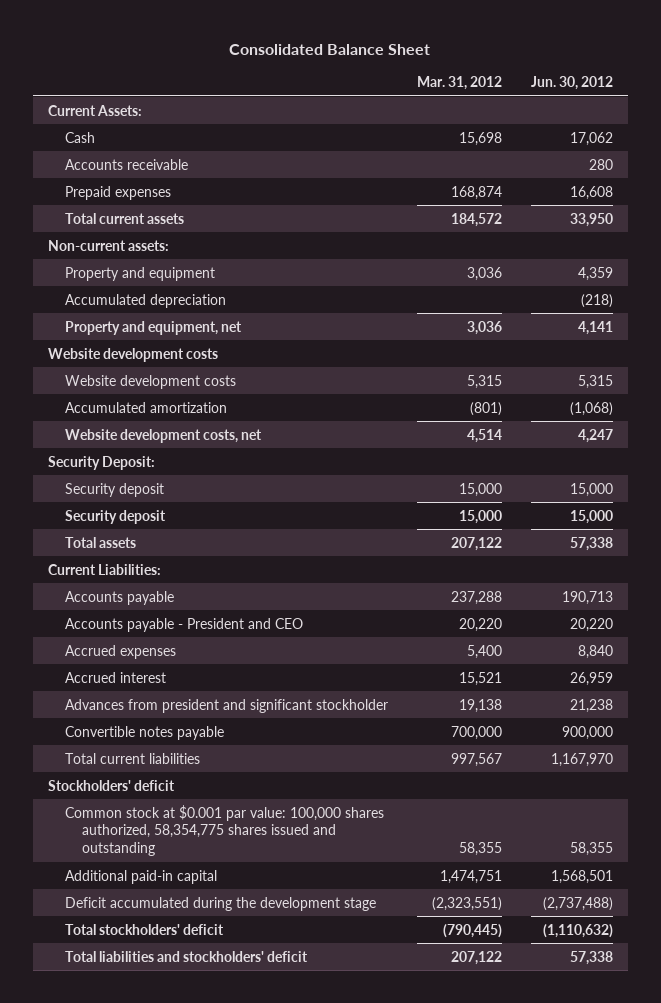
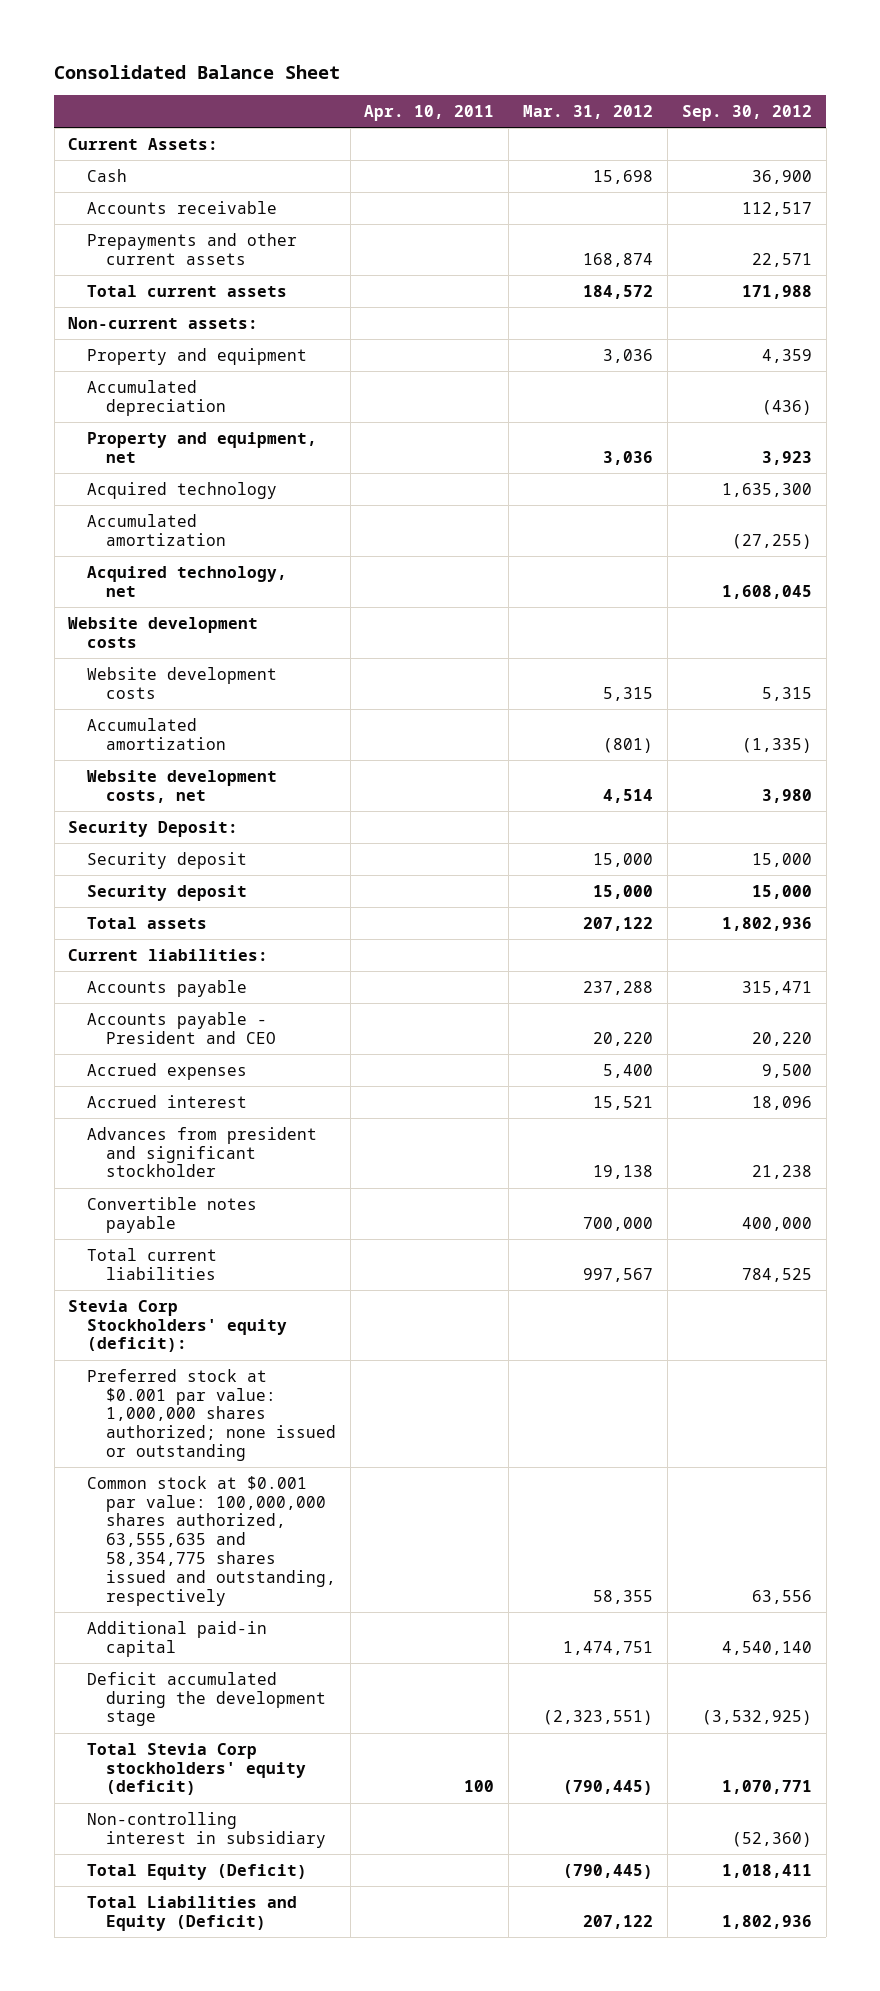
[531,76,614,91] Jun. 30, 2012 -> none
none -> [364,105,495,122] Apr. 10, 2011
none -> [681,105,812,122] Sep. 30, 2012
[64,185,171,200] Prepaid expenses -> [87,232,298,265] Prepayments and other current assets
none -> [87,481,278,499] Acquired technology
none -> [87,513,226,546] Accumulated amortization
none -> [87,565,288,597] Acquired technology, net
[47,563,161,575] Current Liabilities: -> [68,948,269,961] Current liabilities:
[47,779,175,791] Stockholders' deficit -> [68,1299,288,1353] Stevia Corp Stockholders' equity (deficit):
none -> [87,1368,336,1462] Preferred stock at $0.001 par value: 1,000,000 shares authorized; none issued or outstanding
[64,804,384,857] Common stock at $0.001 par value: 100,000 shares authorized, 58,354,775 shares issued and outstanding -> [87,1475,336,1606] Common stock at $0.001 par value: 100,000,000 shares authorized, 63,555,635 and 58,354,775 shares issued and outstanding, respectively
[64,923,224,935] Total stockholders' deficit -> [87,1742,306,1796] Total Stevia Corp stockholders' equity (deficit)
none -> [87,1811,326,1848] Non-controlling interest in subsidiary
none -> [87,1863,308,1880] Total Equity (Deficit)
[64,950,308,962] Total liabilities and stockholders' deficit -> [87,1895,298,1931] Total Liabilities and Equity (Deficit)

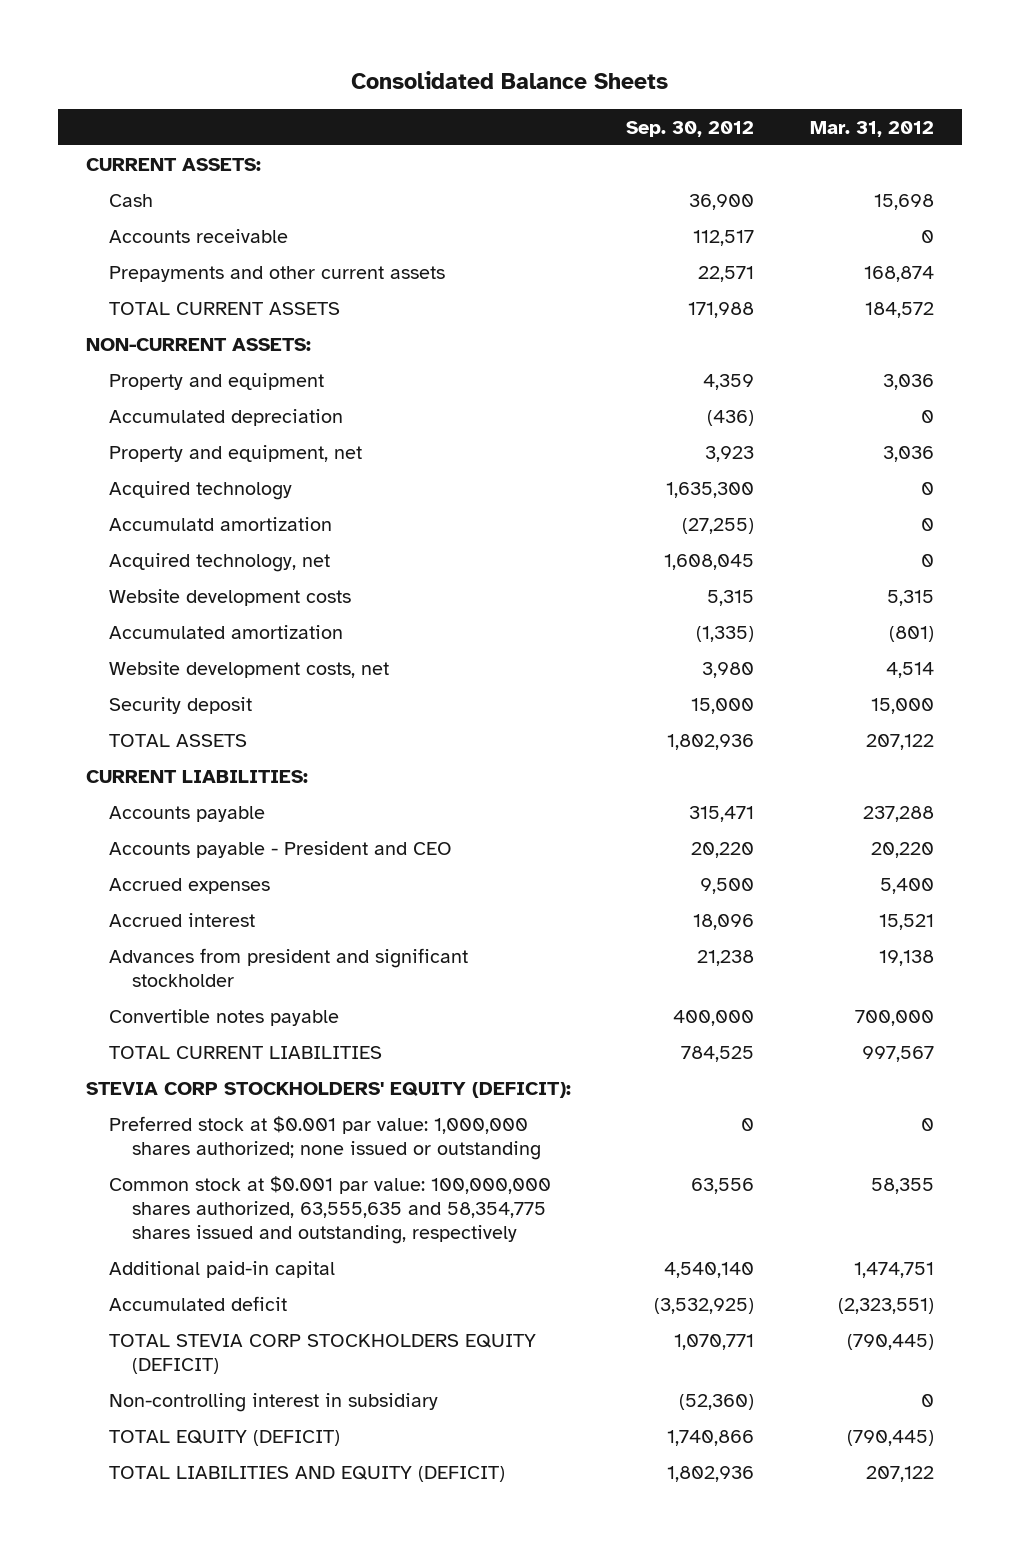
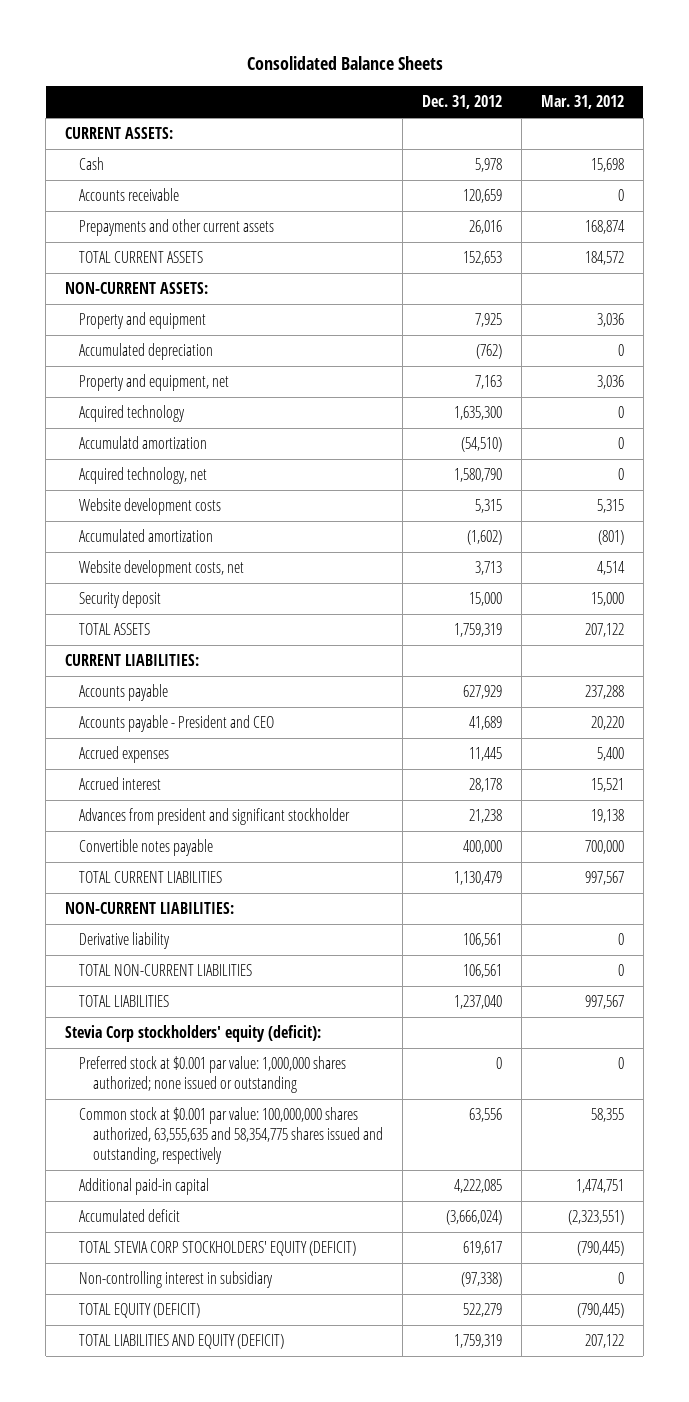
[626,120,755,137] Sep. 30, 2012 -> none
none -> [421,95,502,110] Dec. 31, 2012
none -> [65,902,235,915] NON-CURRENT LIABILITIES:
none -> [79,932,171,950] Derivative liability
none -> [79,964,253,977] TOTAL NON-CURRENT LIABILITIES
none -> [79,995,170,1008] TOTAL LIABILITIES
[85,1081,571,1098] STEVIA CORP STOCKHOLDERS' EQUITY (DEFICIT): -> [65,1025,322,1043] Stevia Corp stockholders' equity (deficit):
[108,1333,536,1374] TOTAL STEVIA CORP STOCKHOLDERS EQUITY (DEFICIT) -> [79,1241,357,1257] TOTAL STEVIA CORP STOCKHOLDERS' EQUITY (DEFICIT)

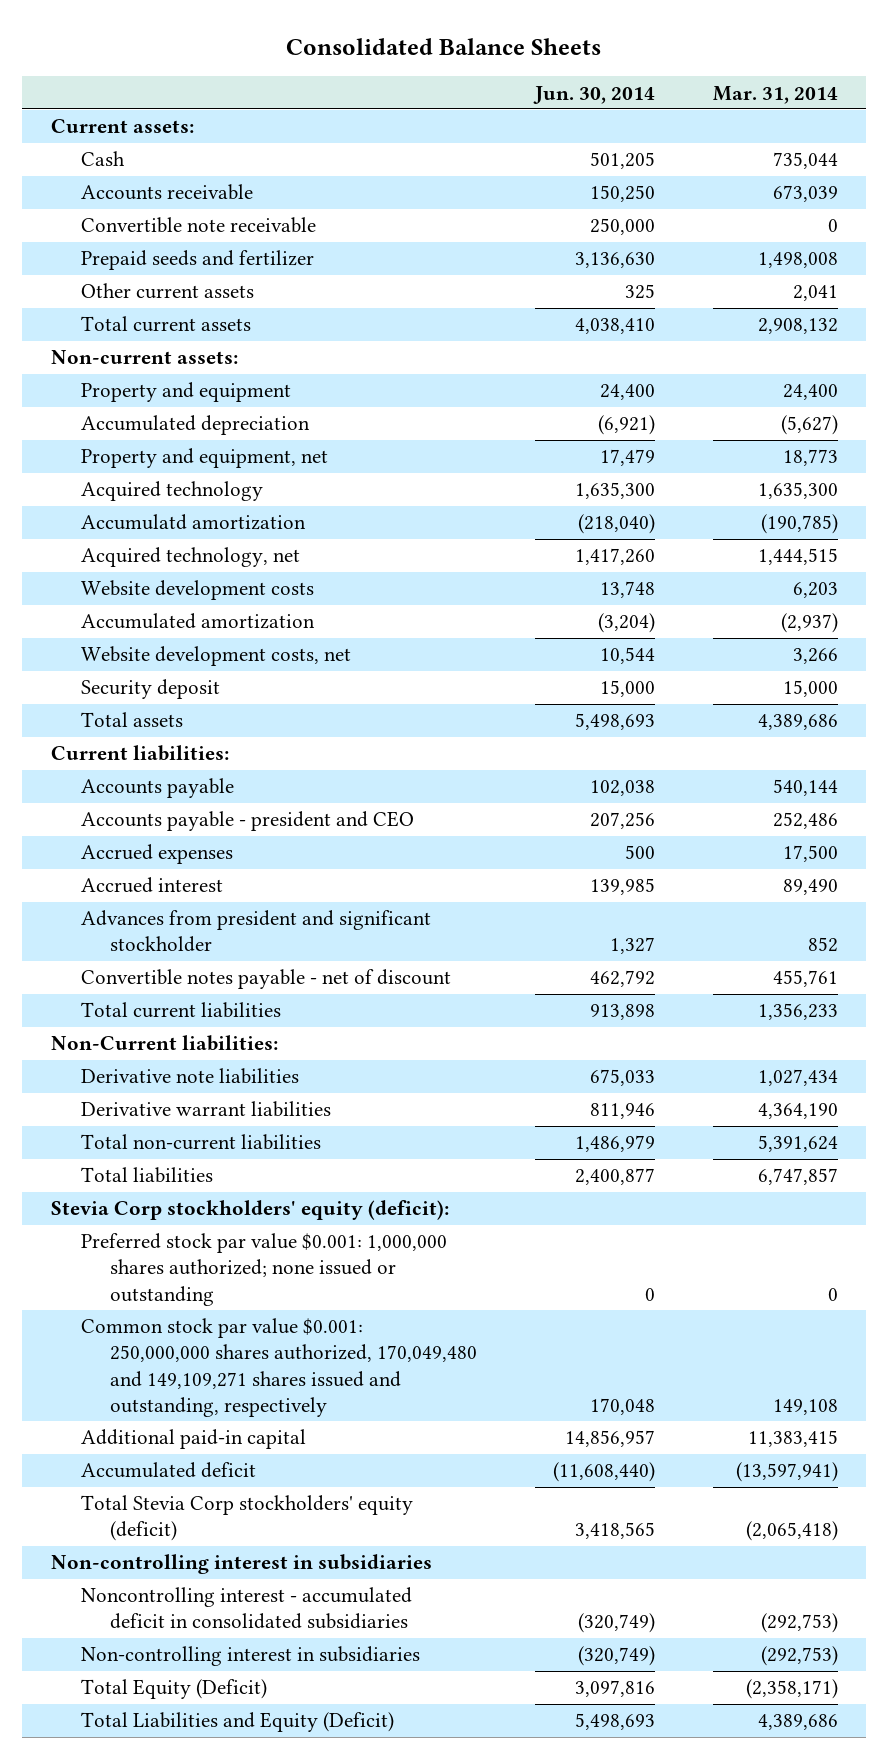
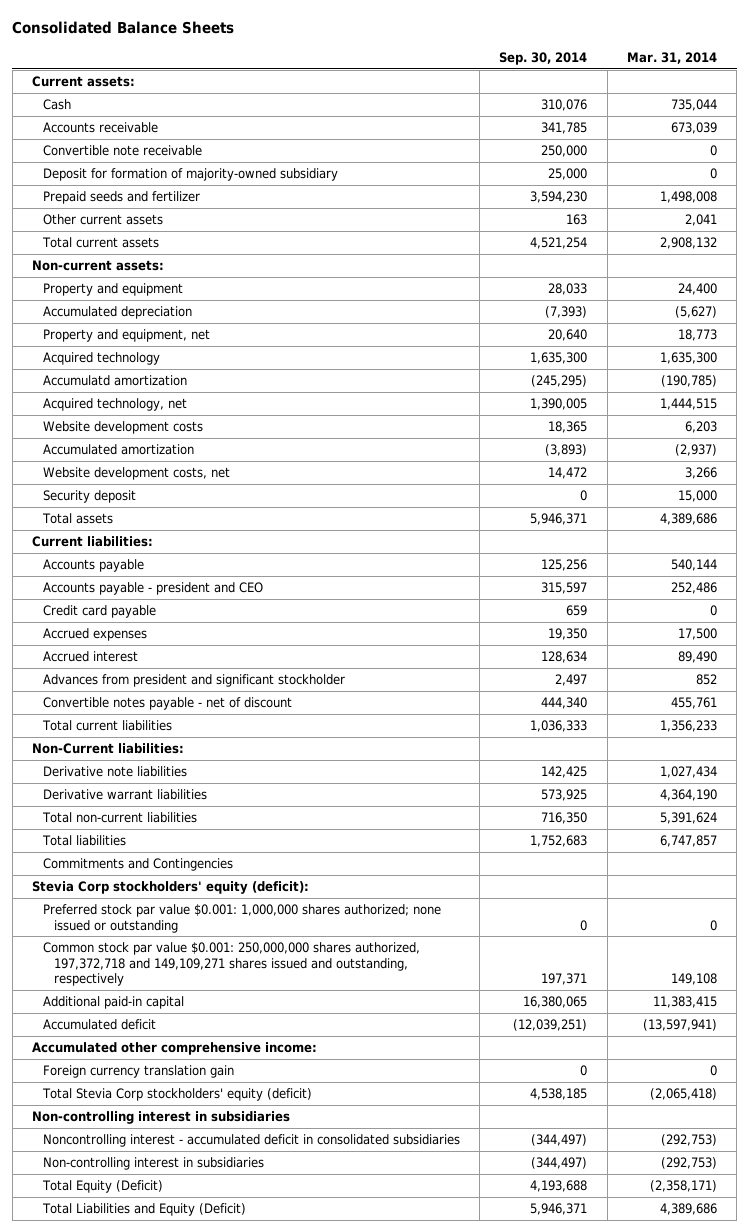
[532,85,655,104] Jun. 30, 2014 -> none
none -> [499,52,588,66] Sep. 30, 2014
none -> [42,168,338,182] Deposit for formation of majority-owned subsidiary
none -> [42,605,156,619] Credit card payable
none -> [42,858,233,872] Commitments and Contingencies
[80,1318,478,1417] Common stock par value $0.001: 250,000,000 shares authorized, 170,049,480 and 149,109,271 shares issued and outstanding, respectively -> [42,942,420,986] Common stock par value $0.001: 250,000,000 shares authorized, 197,372,718 and 149,109,271 shares issued and outstanding, respectively
none -> [32,1042,318,1056] Accumulated other comprehensive income:
none -> [42,1065,234,1079] Foreign currency translation gain

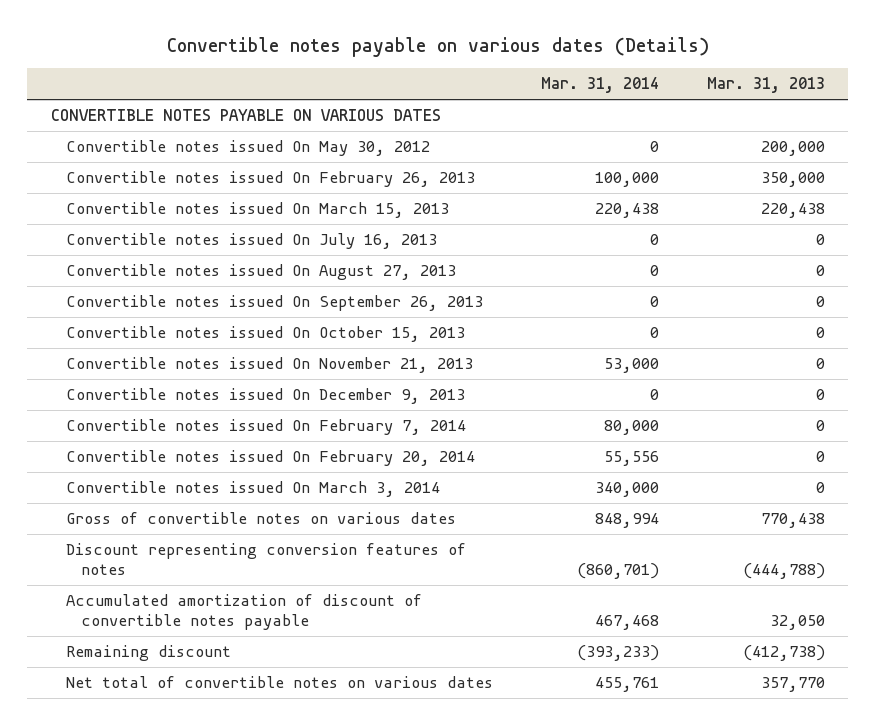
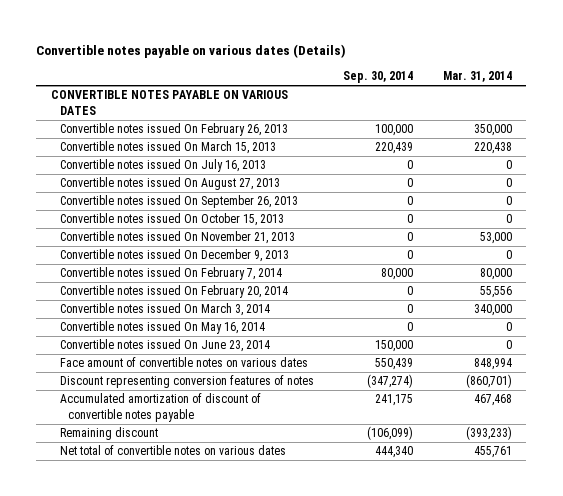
[706,77,825,94] Mar. 31, 2013 -> none
none -> [343,71,414,84] Sep. 30, 2014
[65,139,430,156] Convertible notes issued On May 30, 2012 -> none
[594,171,659,187] 100,000 -> [473,124,512,137] 350,000
none -> [59,321,265,335] Convertible notes issued On May 16, 2014
none -> [59,339,270,353] Convertible notes issued On June 23, 2014
[65,511,456,524] Gross of convertible notes on various dates -> [59,357,308,368] Face amount of convertible notes on various dates

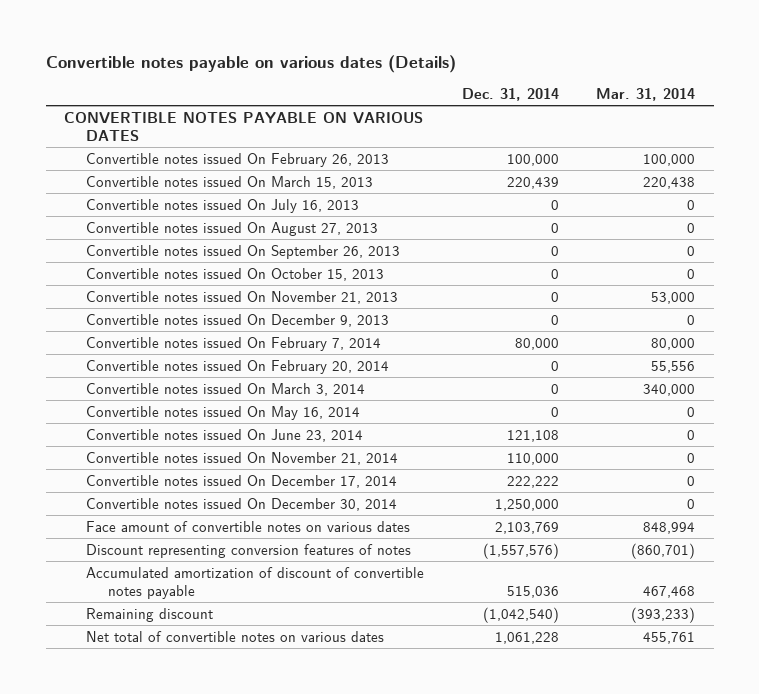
[343,71,414,84] Sep. 30, 2014 -> none
none -> [461,87,559,101] Dec. 31, 2014
[473,124,512,137] 350,000 -> [643,153,696,166] 100,000
none -> [86,451,399,465] Convertible notes issued On November 21, 2014
none -> [86,474,398,488] Convertible notes issued On December 17, 2014
none -> [86,497,398,511] Convertible notes issued On December 30, 2014

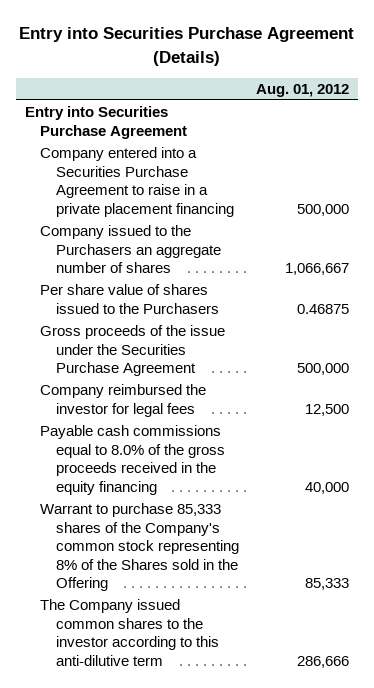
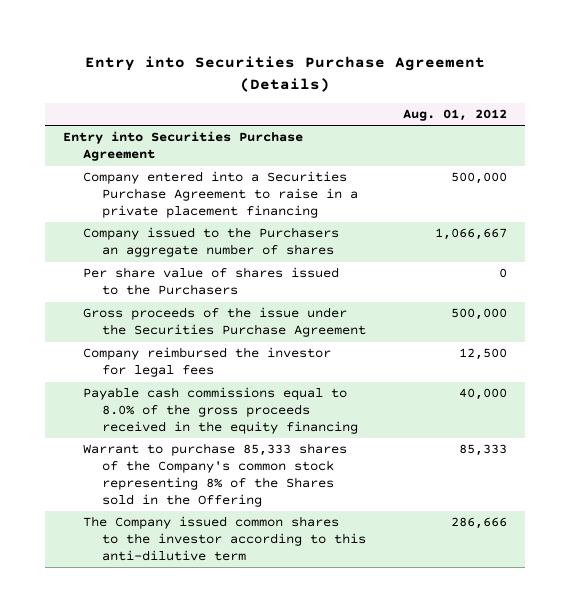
[297,303,350,314] 0.46875 -> [498,268,507,279] 0

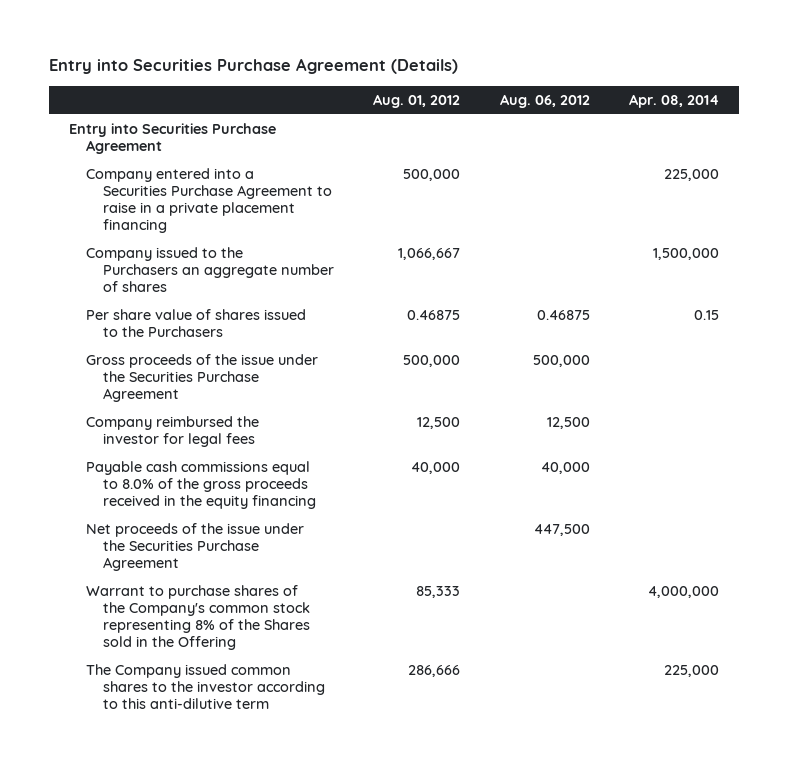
none -> [499,93,590,108] Aug. 06, 2012
none -> [629,93,720,108] Apr. 08, 2014
[498,268,507,279] 0 -> [407,310,461,321] 0.46875
none -> [85,523,304,572] Net proceeds of the issue under the Securities Purchase Agreement
[82,443,347,508] Warrant to purchase 85,333 shares of the Company's common stock representing 8% of the Shares sold in the Offering -> [85,585,310,651] Warrant to purchase shares of the Company's common stock representing 8% of the Shares sold in the Offering

